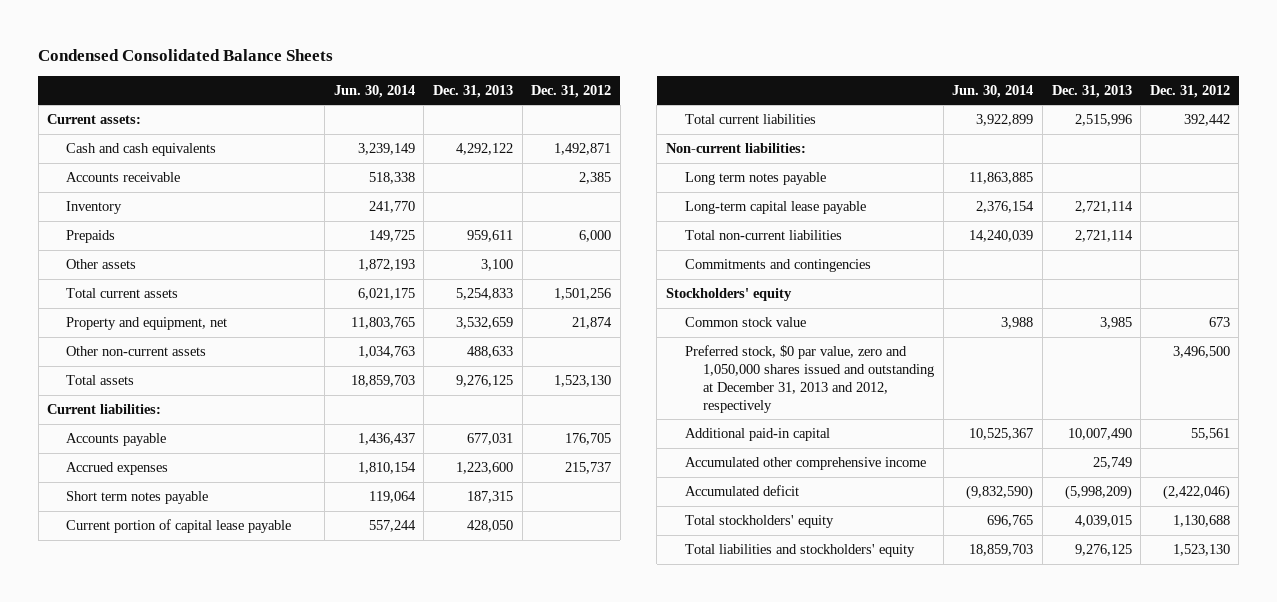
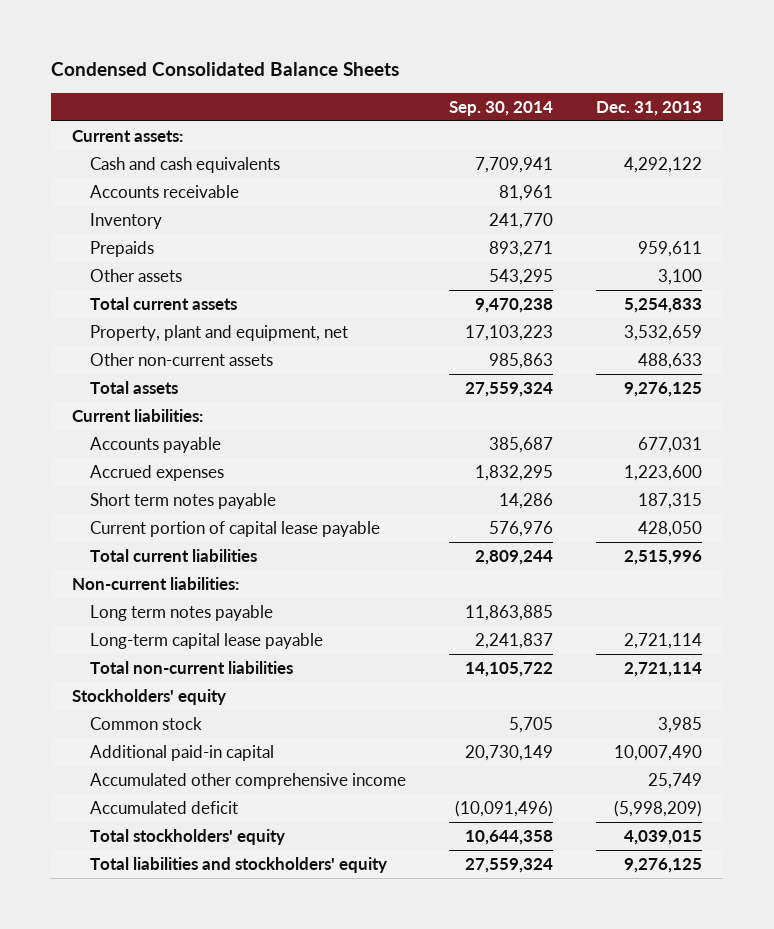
[333,84,415,98] Jun. 30, 2014 -> none
[531,84,612,98] Dec. 31, 2012 -> none
none -> [449,100,554,116] Sep. 30, 2014
[66,317,228,331] Property and equipment, net -> [90,325,349,342] Property, plant and equipment, net
[684,259,871,273] Commitments and contingencies -> none
[684,345,935,413] Preferred stock, $0 par value, zero and 1,050,000 shares issued and outstanding at December 31, 2013 and 2012, respectively -> none
[684,317,806,328] Common stock value -> [90,717,203,731] Common stock

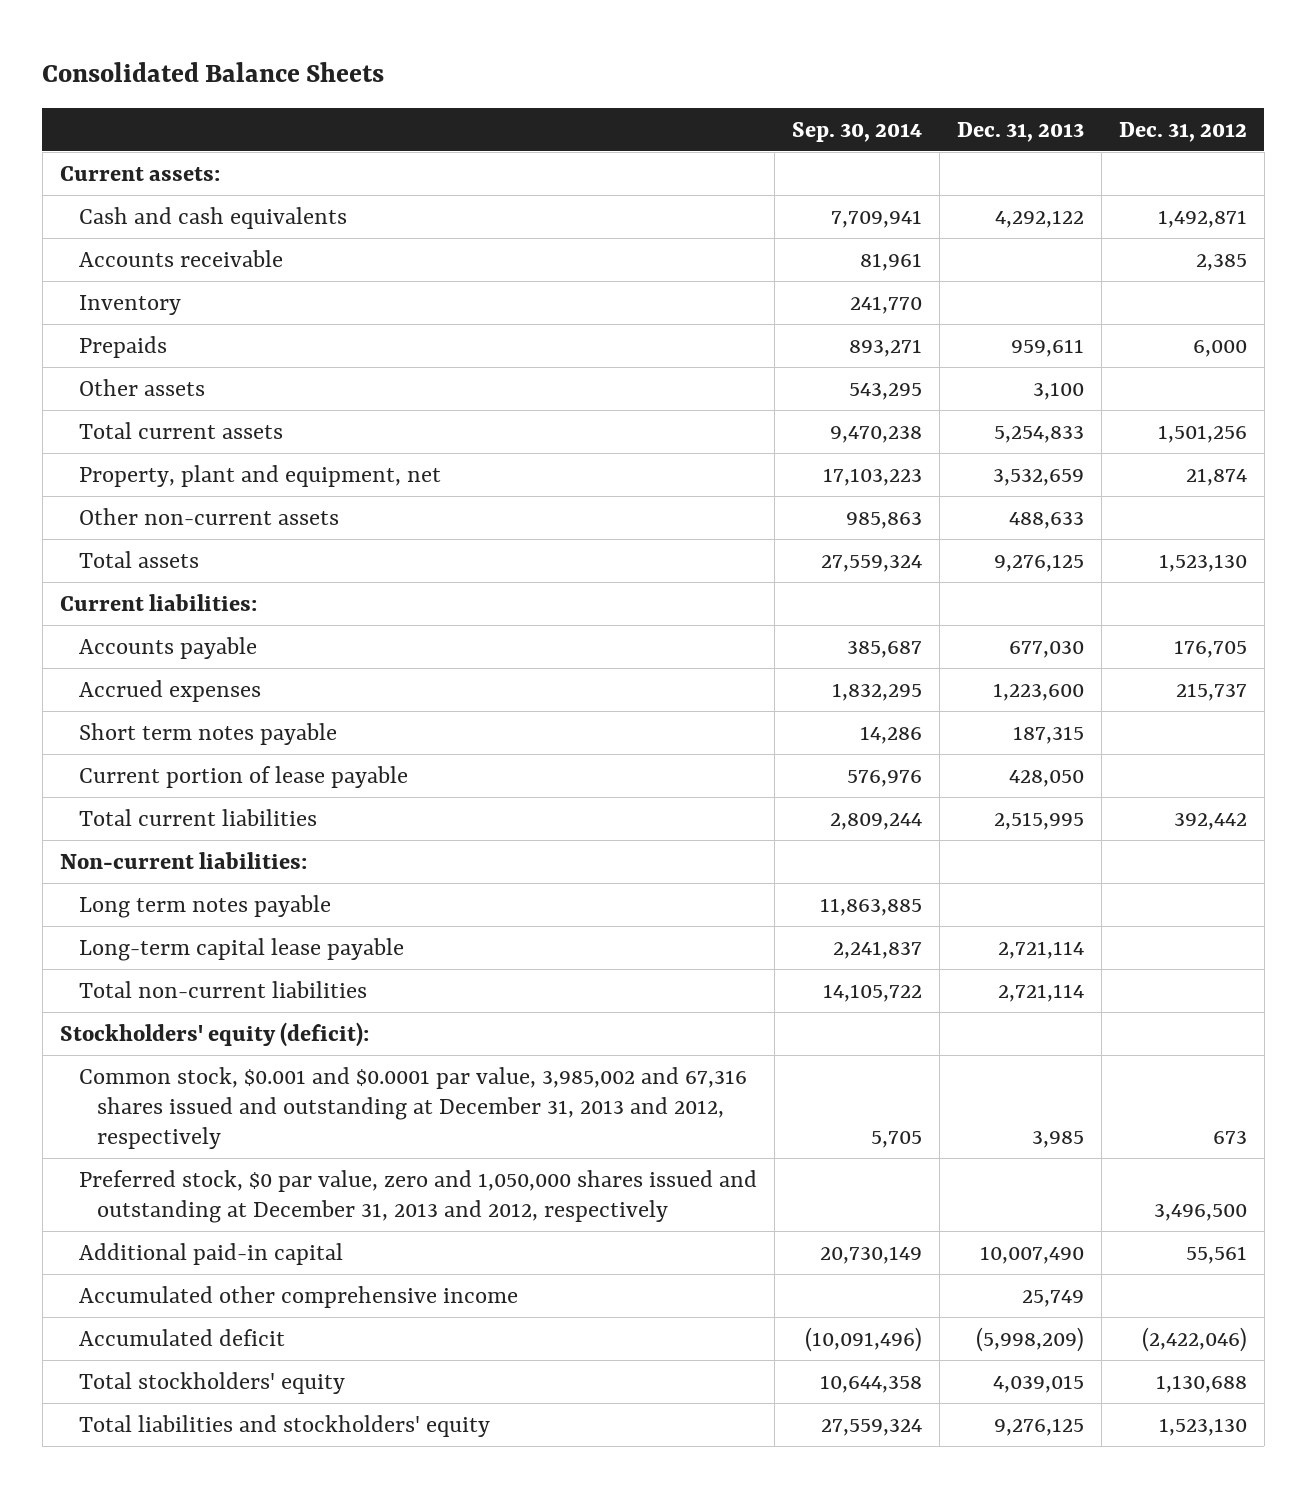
[50,62,399,77] Condensed Consolidated Balance Sheets -> [42,62,385,83] Consolidated Balance Sheets
none -> [1118,121,1247,142] Dec. 31, 2012
[637,437,702,454] 677,031 -> [1008,640,1084,658] 677,030
[90,521,381,538] Current portion of capital lease payable -> [78,765,408,788] Current portion of lease payable
[623,550,702,566] 2,515,996 -> [993,811,1084,830] 2,515,995
[72,689,227,706] Stockholders' equity -> [59,1021,369,1047] Stockholders' equity (deficit):
[90,717,203,731] Common stock -> [78,1066,747,1149] Common stock, $0.001 and $0.0001 par value, 3,985,002 and 67,316 shares issued and outstanding at December 31, 2013 and 2012, respectively
none -> [78,1169,757,1223] Preferred stock, $0 par value, zero and 1,050,000 shares issued and outstanding at December 31, 2013 and 2012, respectively

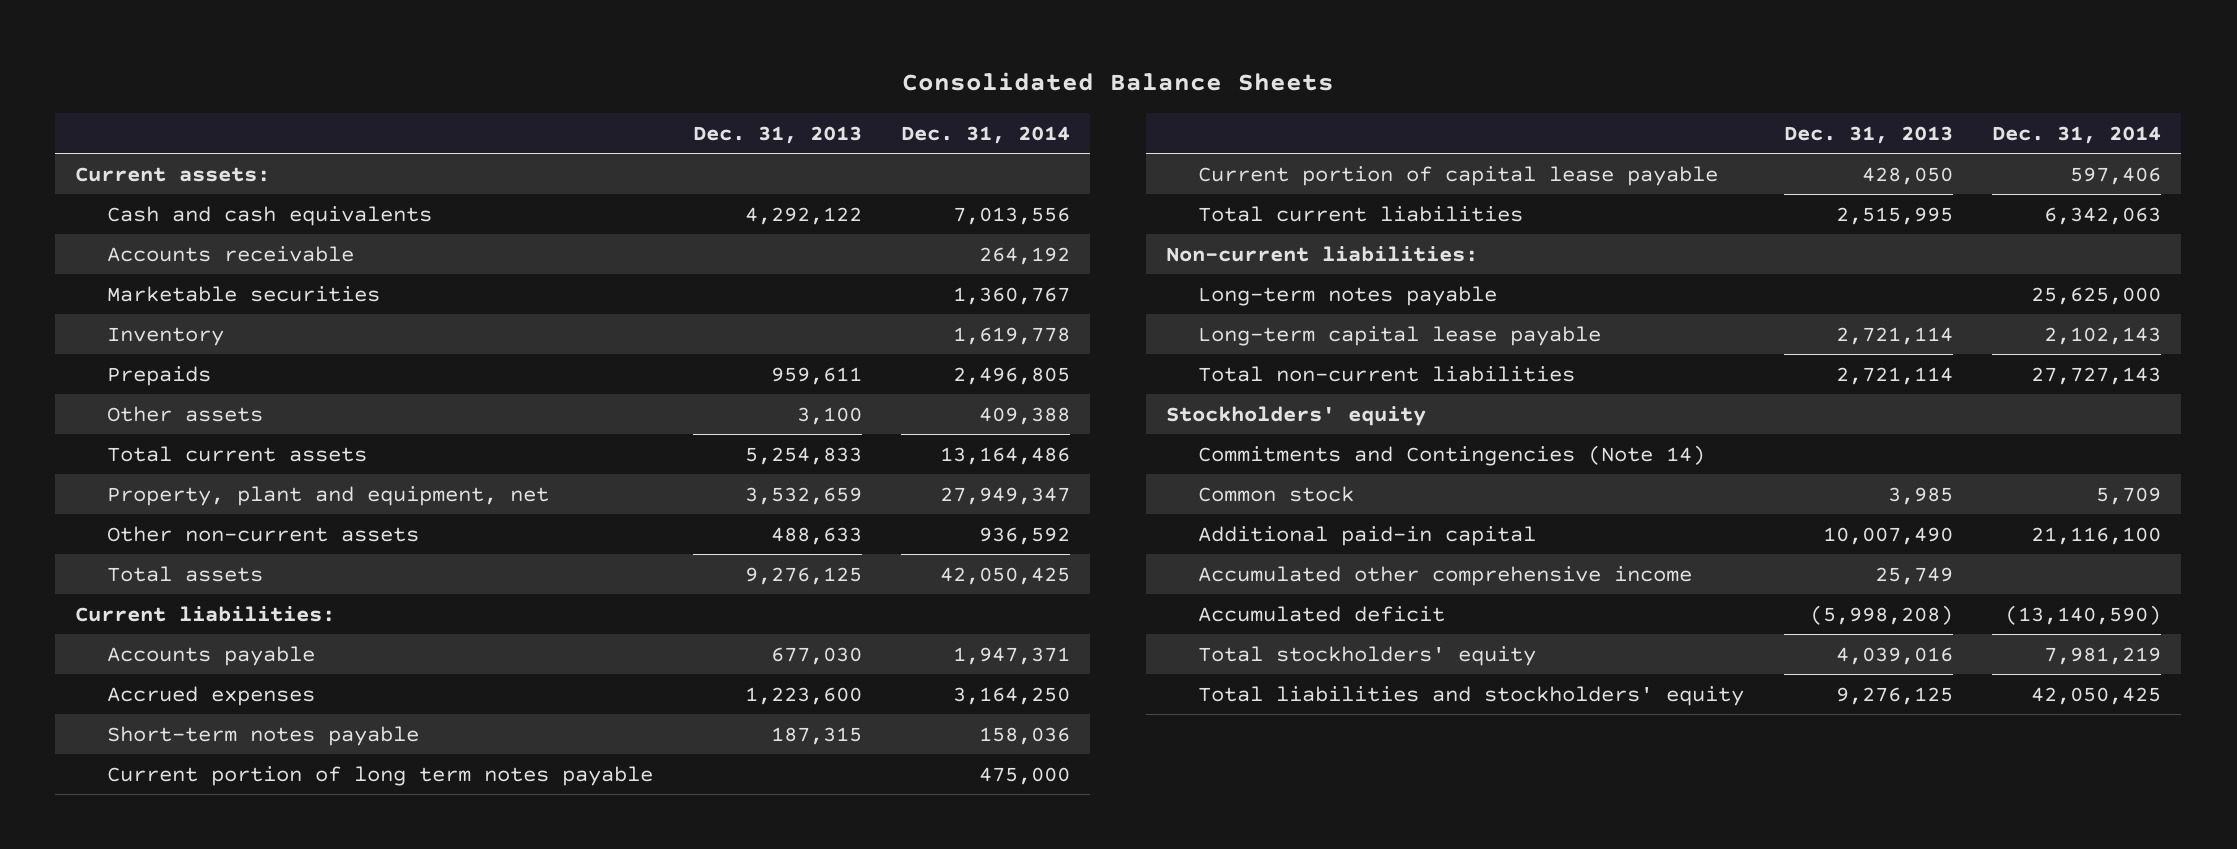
[791,121,922,142] Sep. 30, 2014 -> none
[1118,121,1247,142] Dec. 31, 2012 -> none
none -> [901,125,1071,144] Dec. 31, 2014
none -> [106,285,380,302] Marketable securities
[78,722,337,745] Short term notes payable -> [106,725,419,746] Short-term notes payable
none -> [106,765,653,786] Current portion of long term notes payable
[78,765,408,788] Current portion of lease payable -> [1197,165,1718,186] Current portion of capital lease payable
[78,894,331,918] Long term notes payable -> [1197,285,1497,306] Long-term notes payable
[78,1169,757,1223] Preferred stock, $0 par value, zero and 1,050,000 shares issued and outstanding at December 31, 2013 and 2012, respectively -> none
[59,1021,369,1047] Stockholders' equity (deficit): -> [1166,405,1427,426] Stockholders' equity
none -> [1197,444,1705,466] Commitments and Contingencies (Note 14)
[78,1066,747,1149] Common stock, $0.001 and $0.0001 par value, 3,985,002 and 67,316 shares issued and outstanding at December 31, 2013 and 2012, respectively -> [1197,485,1354,502] Common stock
[975,1326,1084,1352] (5,998,209) -> [1809,604,1953,625] (5,998,208)
[992,1374,1084,1393] 4,039,015 -> [1835,646,1953,665] 4,039,016

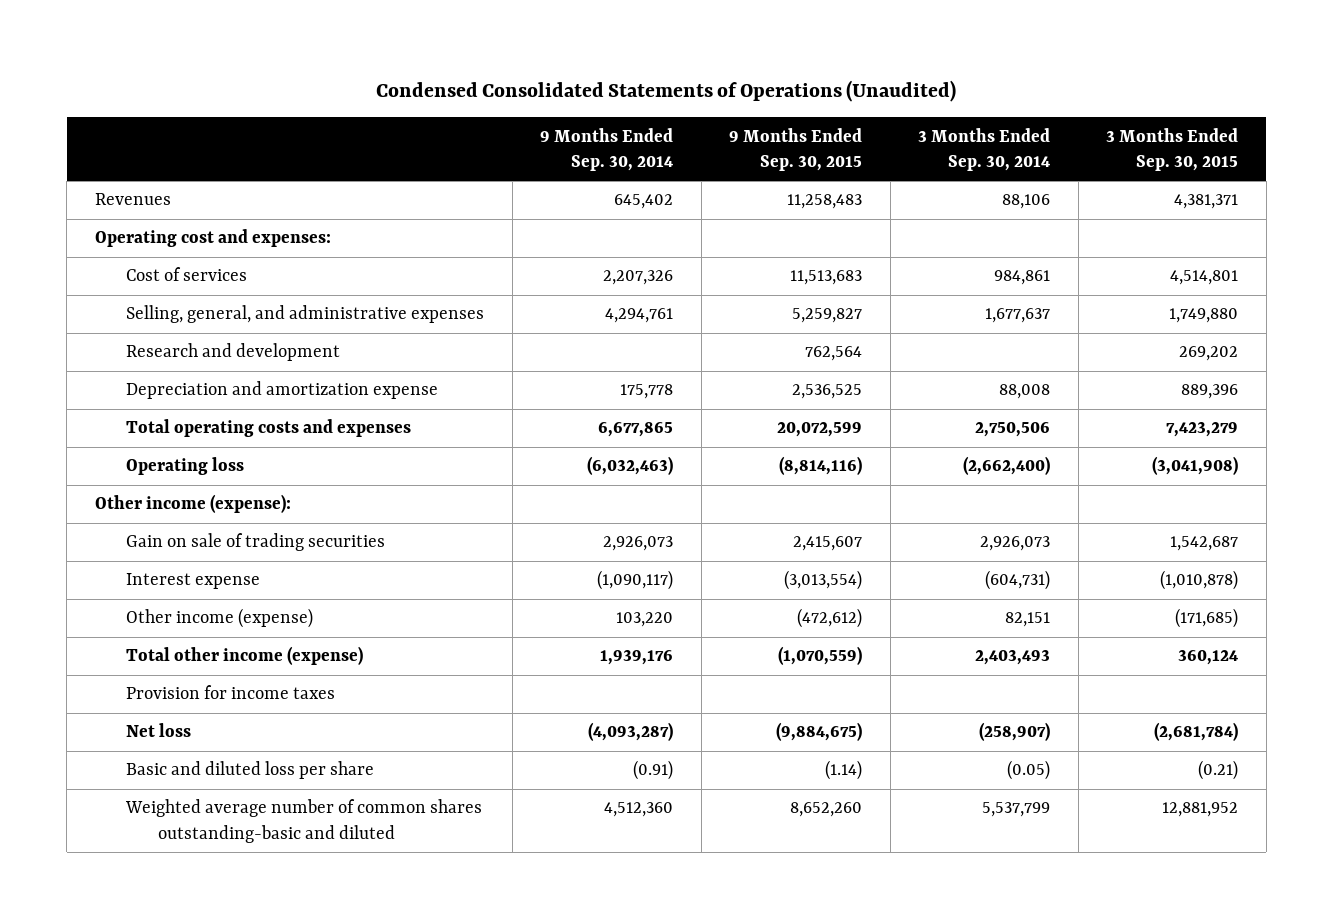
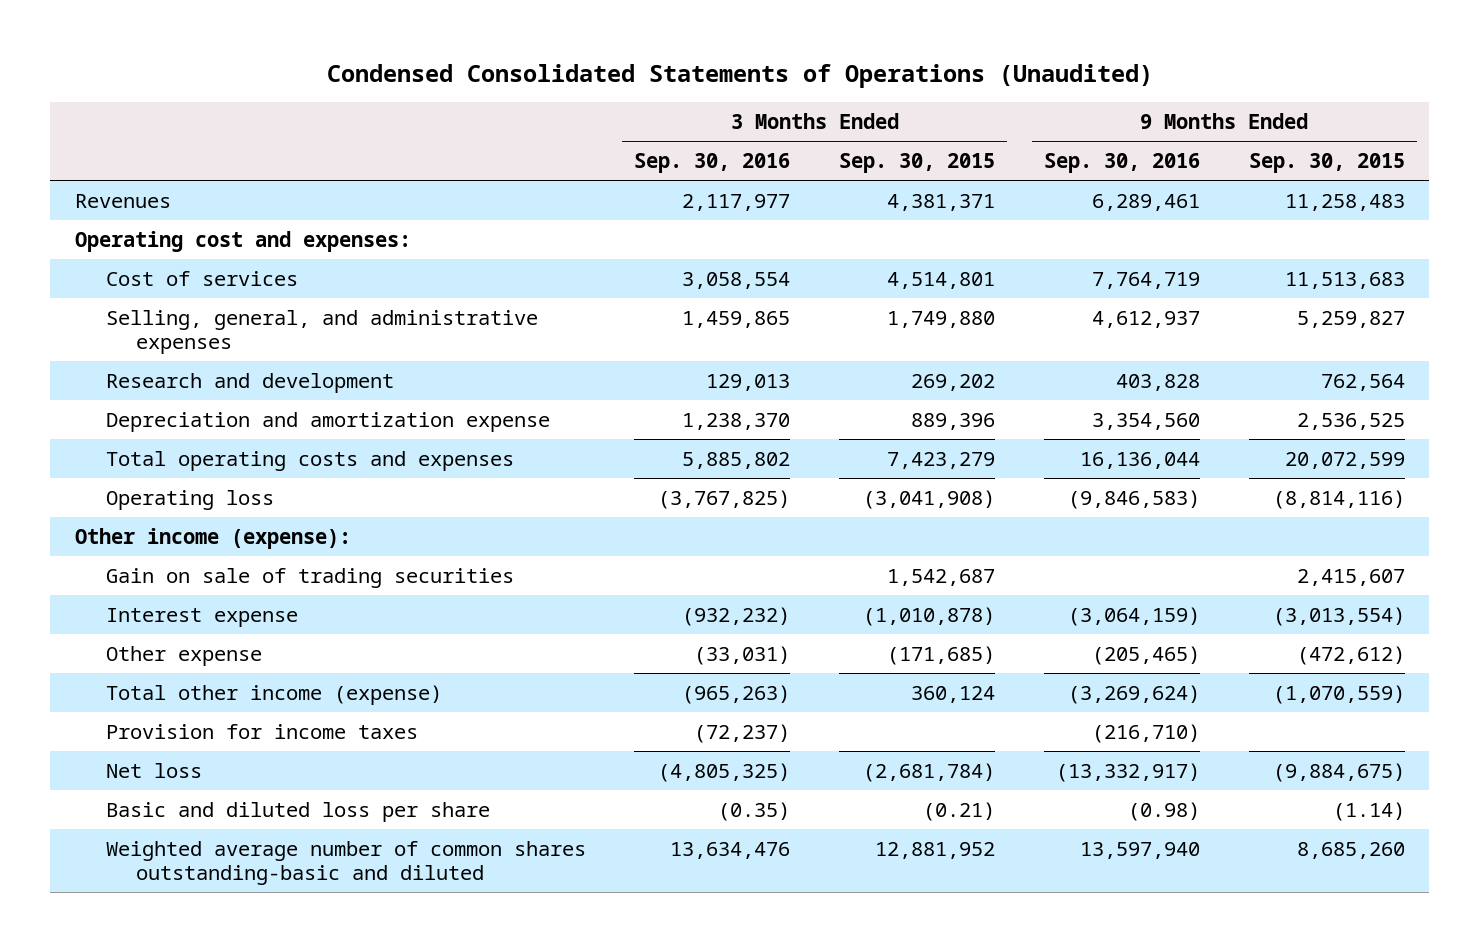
[540,127,674,172] 9 Months Ended Sep. 30, 2014 -> none
[918,127,1051,172] 3 Months Ended Sep. 30, 2014 -> none
none -> [634,153,791,174] Sep. 30, 2016
none -> [1044,153,1201,174] Sep. 30, 2016
[126,608,314,629] Other income (expense) -> [105,645,262,666] Other expense
[790,802,863,818] 8,652,260 -> [1296,841,1405,859] 8,685,260

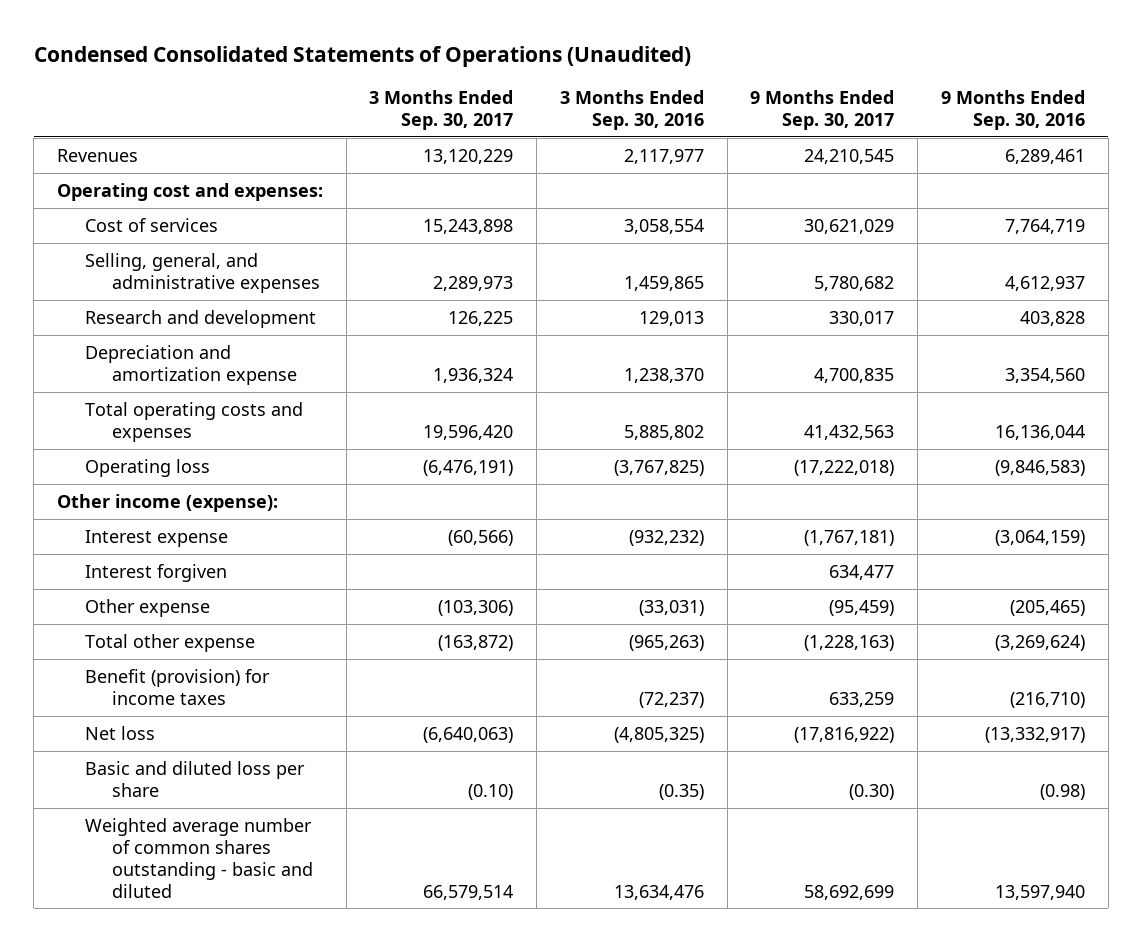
[839,153,996,174] Sep. 30, 2015 -> none
[1248,153,1405,174] Sep. 30, 2015 -> none
none -> [369,89,514,130] 3 Months Ended Sep. 30, 2017
none -> [750,89,895,130] 9 Months Ended Sep. 30, 2017
[105,567,514,588] Gain on sale of trading securities -> none
none -> [84,563,227,582] Interest forgiven
[105,684,442,705] Total other income (expense) -> [84,633,255,652] Total other expense
[105,723,418,739] Provision for income taxes -> [84,668,270,705] Benefit (provision) for income taxes
[105,840,586,886] Weighted average number of common shares outstanding-basic and diluted -> [84,817,314,898] Weighted average number of common shares outstanding - basic and diluted

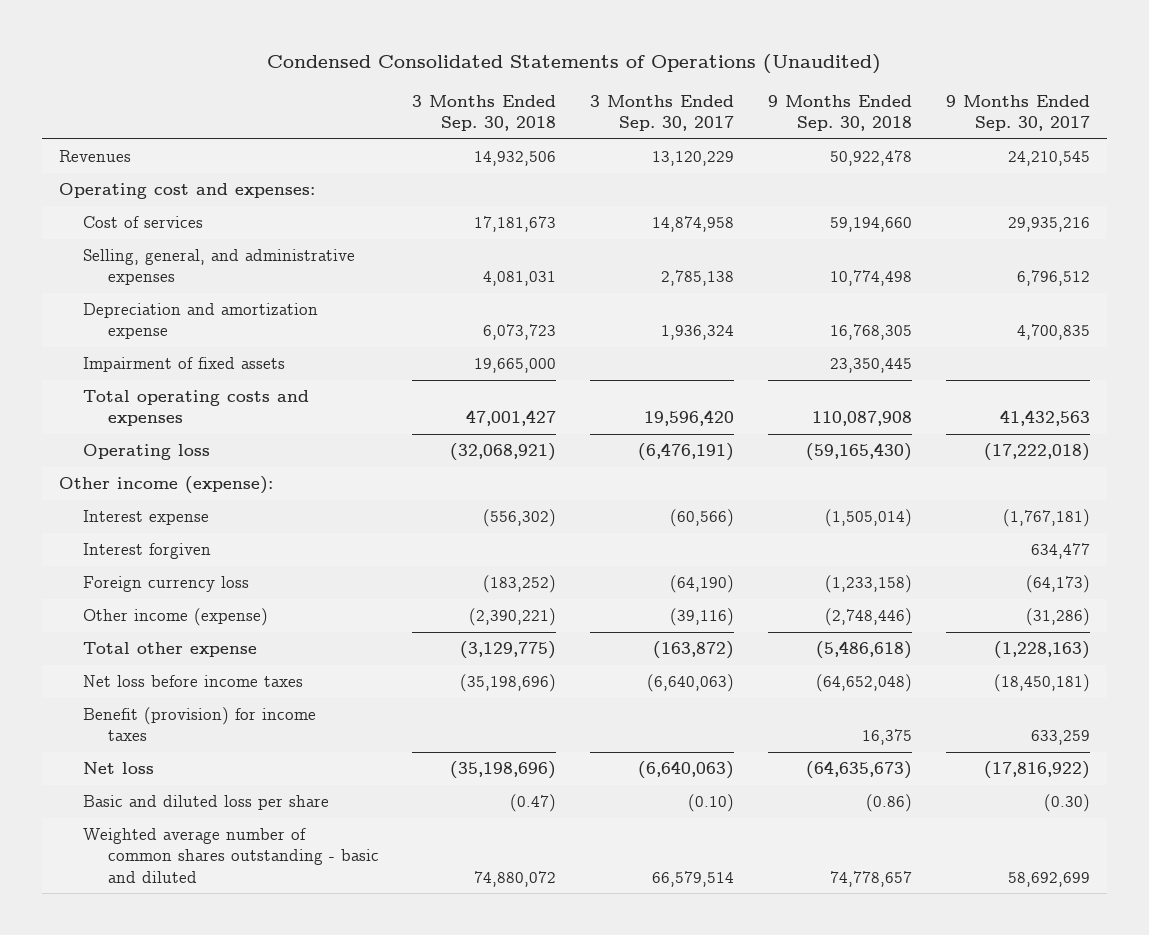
[559,89,704,130] 3 Months Ended Sep. 30, 2016 -> none
[940,89,1085,130] 9 Months Ended Sep. 30, 2016 -> none
none -> [412,94,557,131] 3 Months Ended Sep. 30, 2018
none -> [768,94,913,131] 9 Months Ended Sep. 30, 2018
[84,309,316,328] Research and development -> none
[423,218,514,234] 15,243,898 -> [652,216,735,233] 14,874,958
[804,218,895,234] 30,621,029 -> [1008,217,1091,233] 29,935,216
[433,275,514,291] 2,289,973 -> [661,270,735,287] 2,785,138
[814,275,895,291] 5,780,682 -> [1017,270,1091,287] 6,796,512
none -> [83,357,286,373] Impairment of fixed assets
none -> [83,576,250,593] Foreign currency loss
[84,598,210,617] Other expense -> [83,608,269,627] Other income (expense)
[438,599,514,616] (103,306) -> [670,608,735,627] (39,116)
[829,599,895,616] (95,459) -> [1026,608,1091,627] (31,286)
none -> [83,675,304,688] Net loss before income taxes

